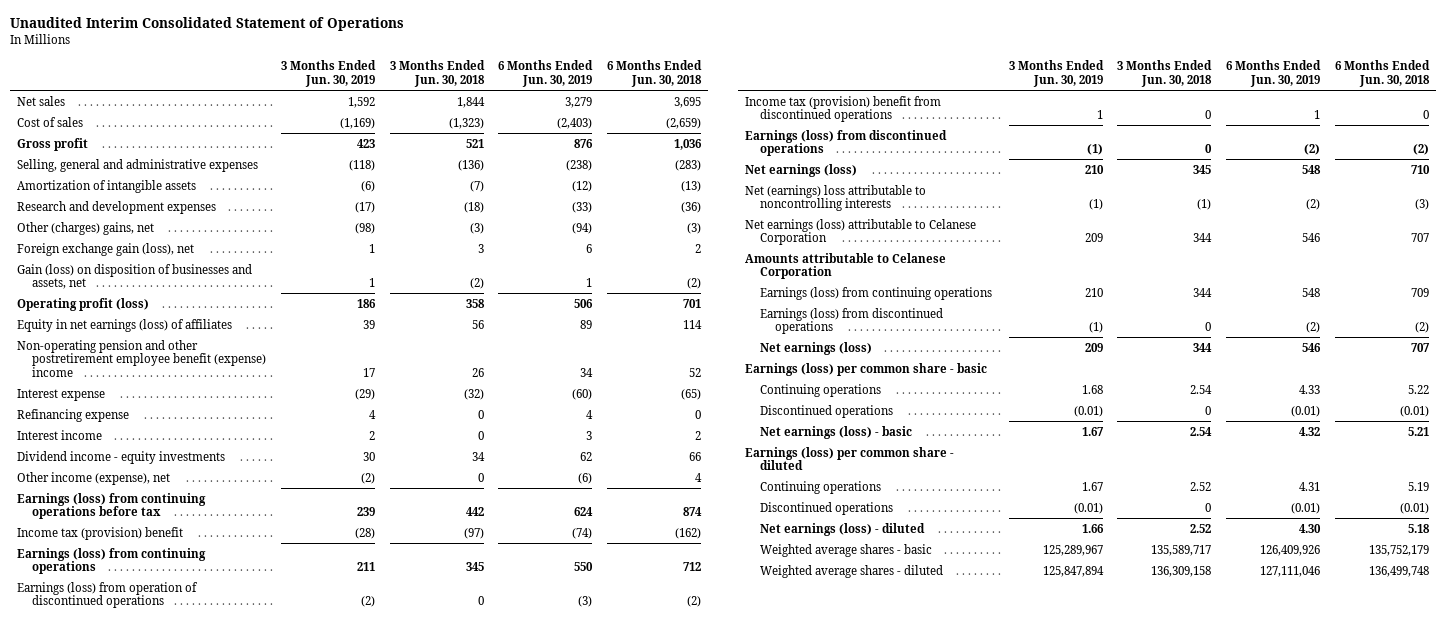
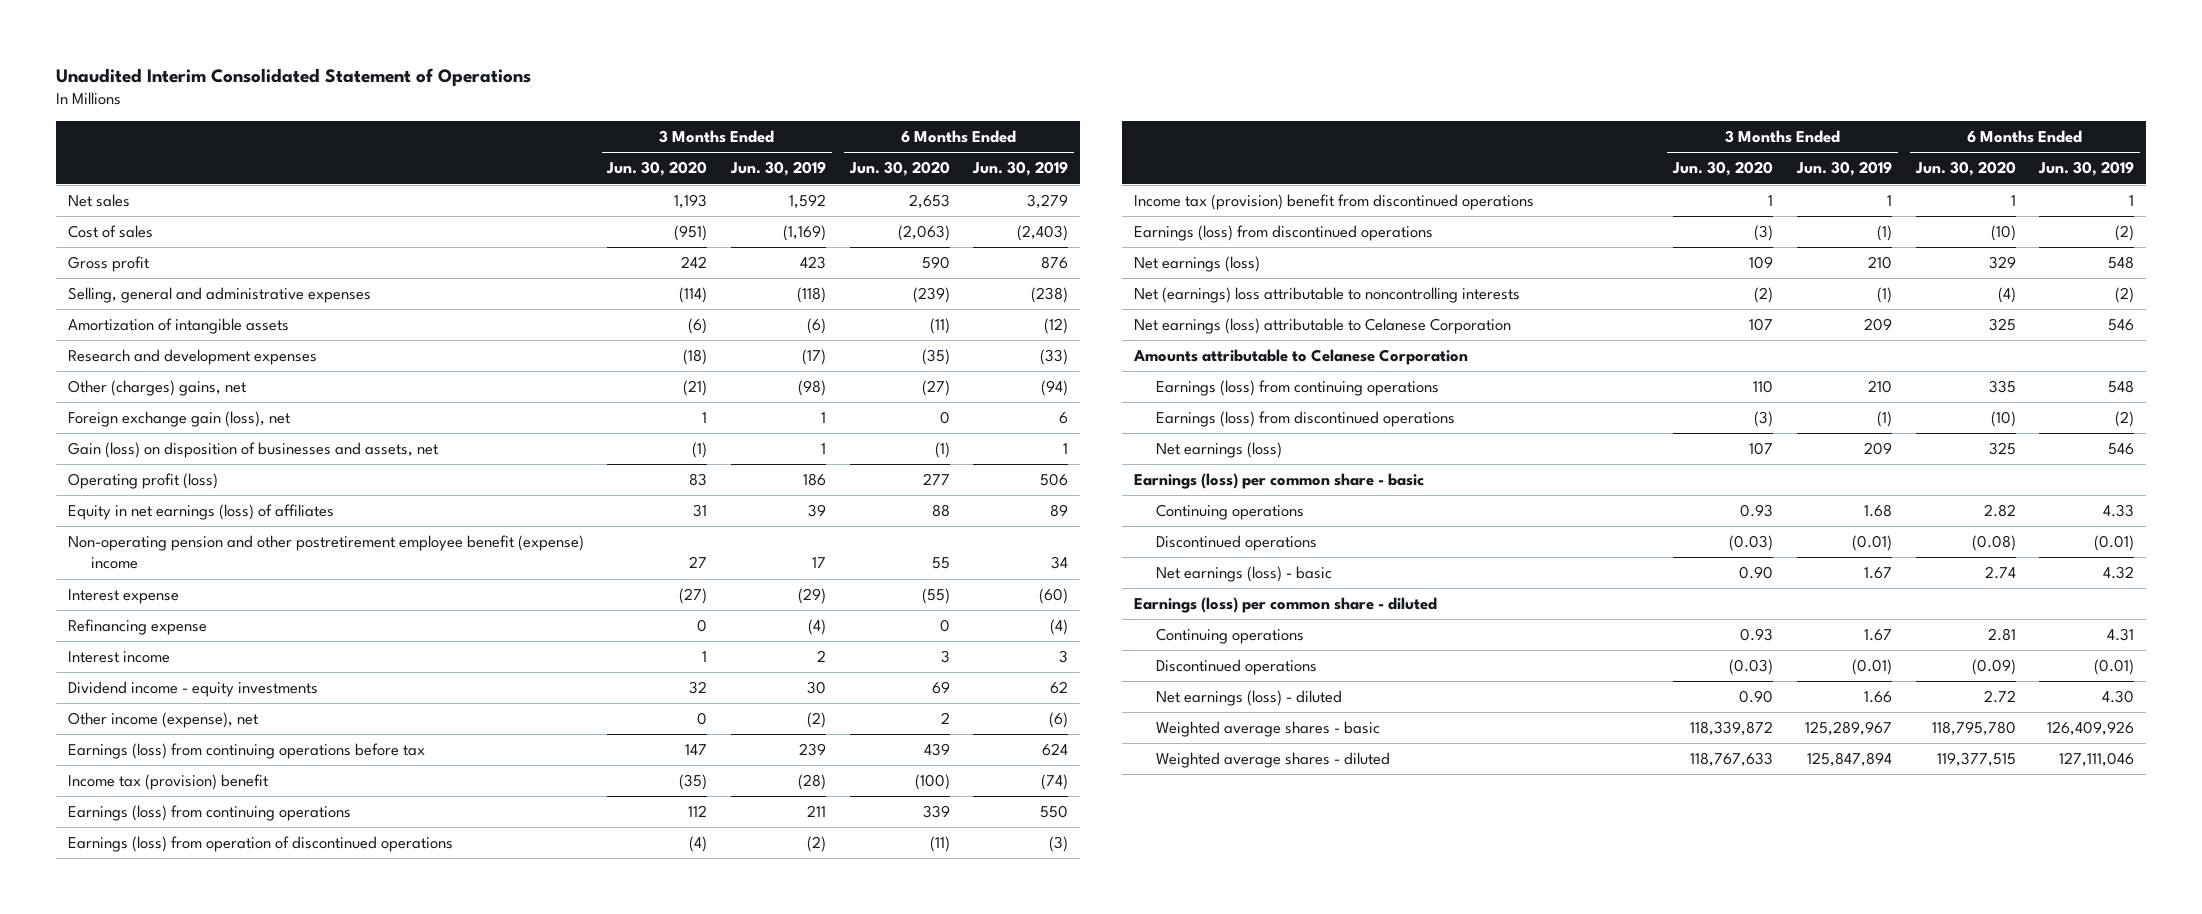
[389,60,485,87] 3 Months Ended Jun. 30, 2018 -> none
[607,60,703,87] 6 Months Ended Jun. 30, 2018 -> none
none -> [606,161,708,177] Jun. 30, 2020
none -> [848,161,950,177] Jun. 30, 2020
[368,409,376,419] 4 -> [808,619,827,636] (4)
[586,409,594,419] 4 -> [1050,619,1069,636] (4)

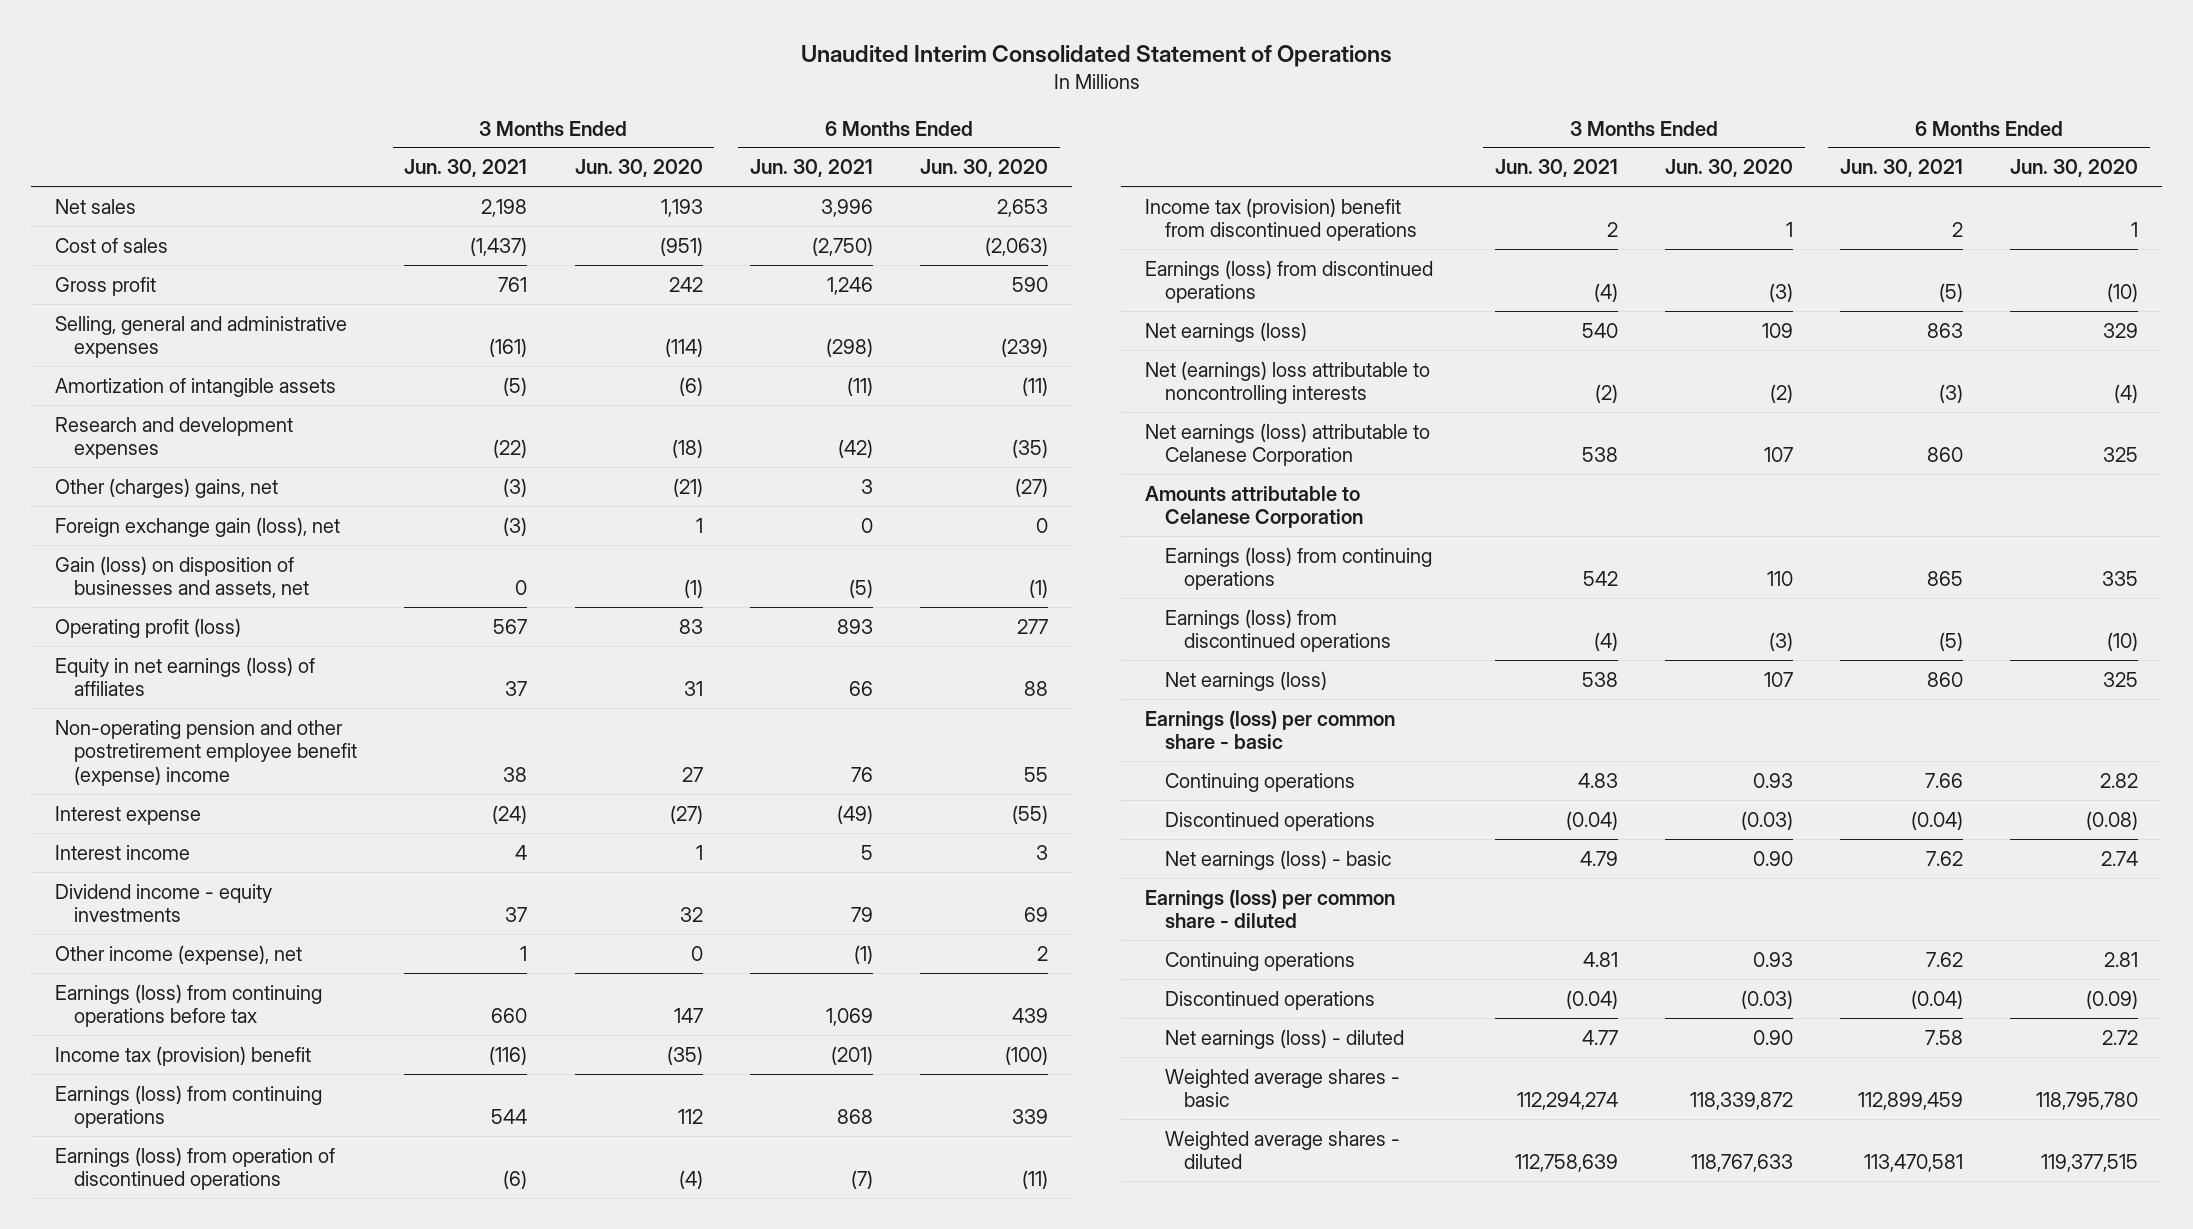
[730,161,827,177] Jun. 30, 2019 -> none
[972,161,1069,177] Jun. 30, 2019 -> none
none -> [404,159,528,178] Jun. 30, 2021
none -> [749,159,873,178] Jun. 30, 2021
[67,619,207,636] Refinancing expense -> none

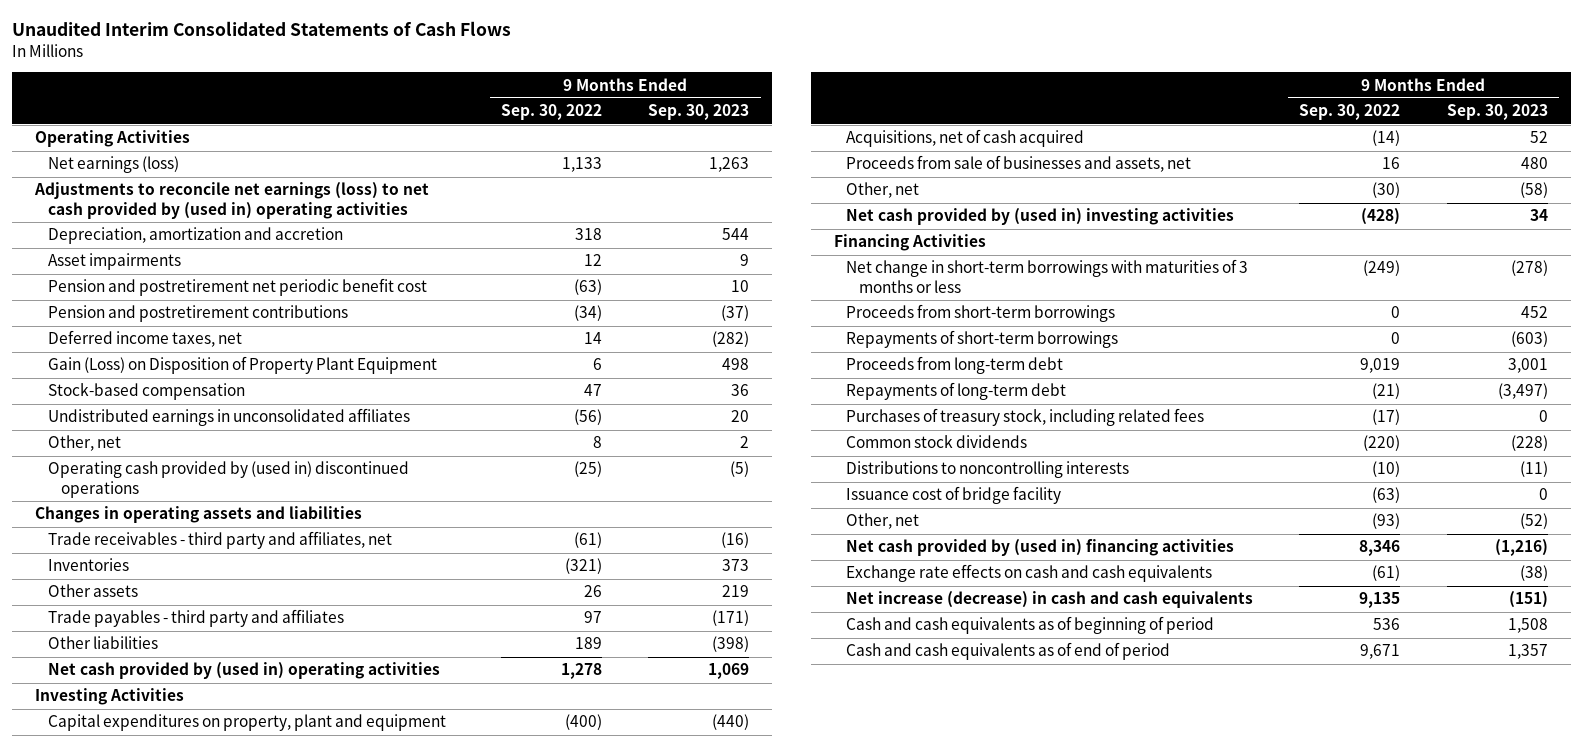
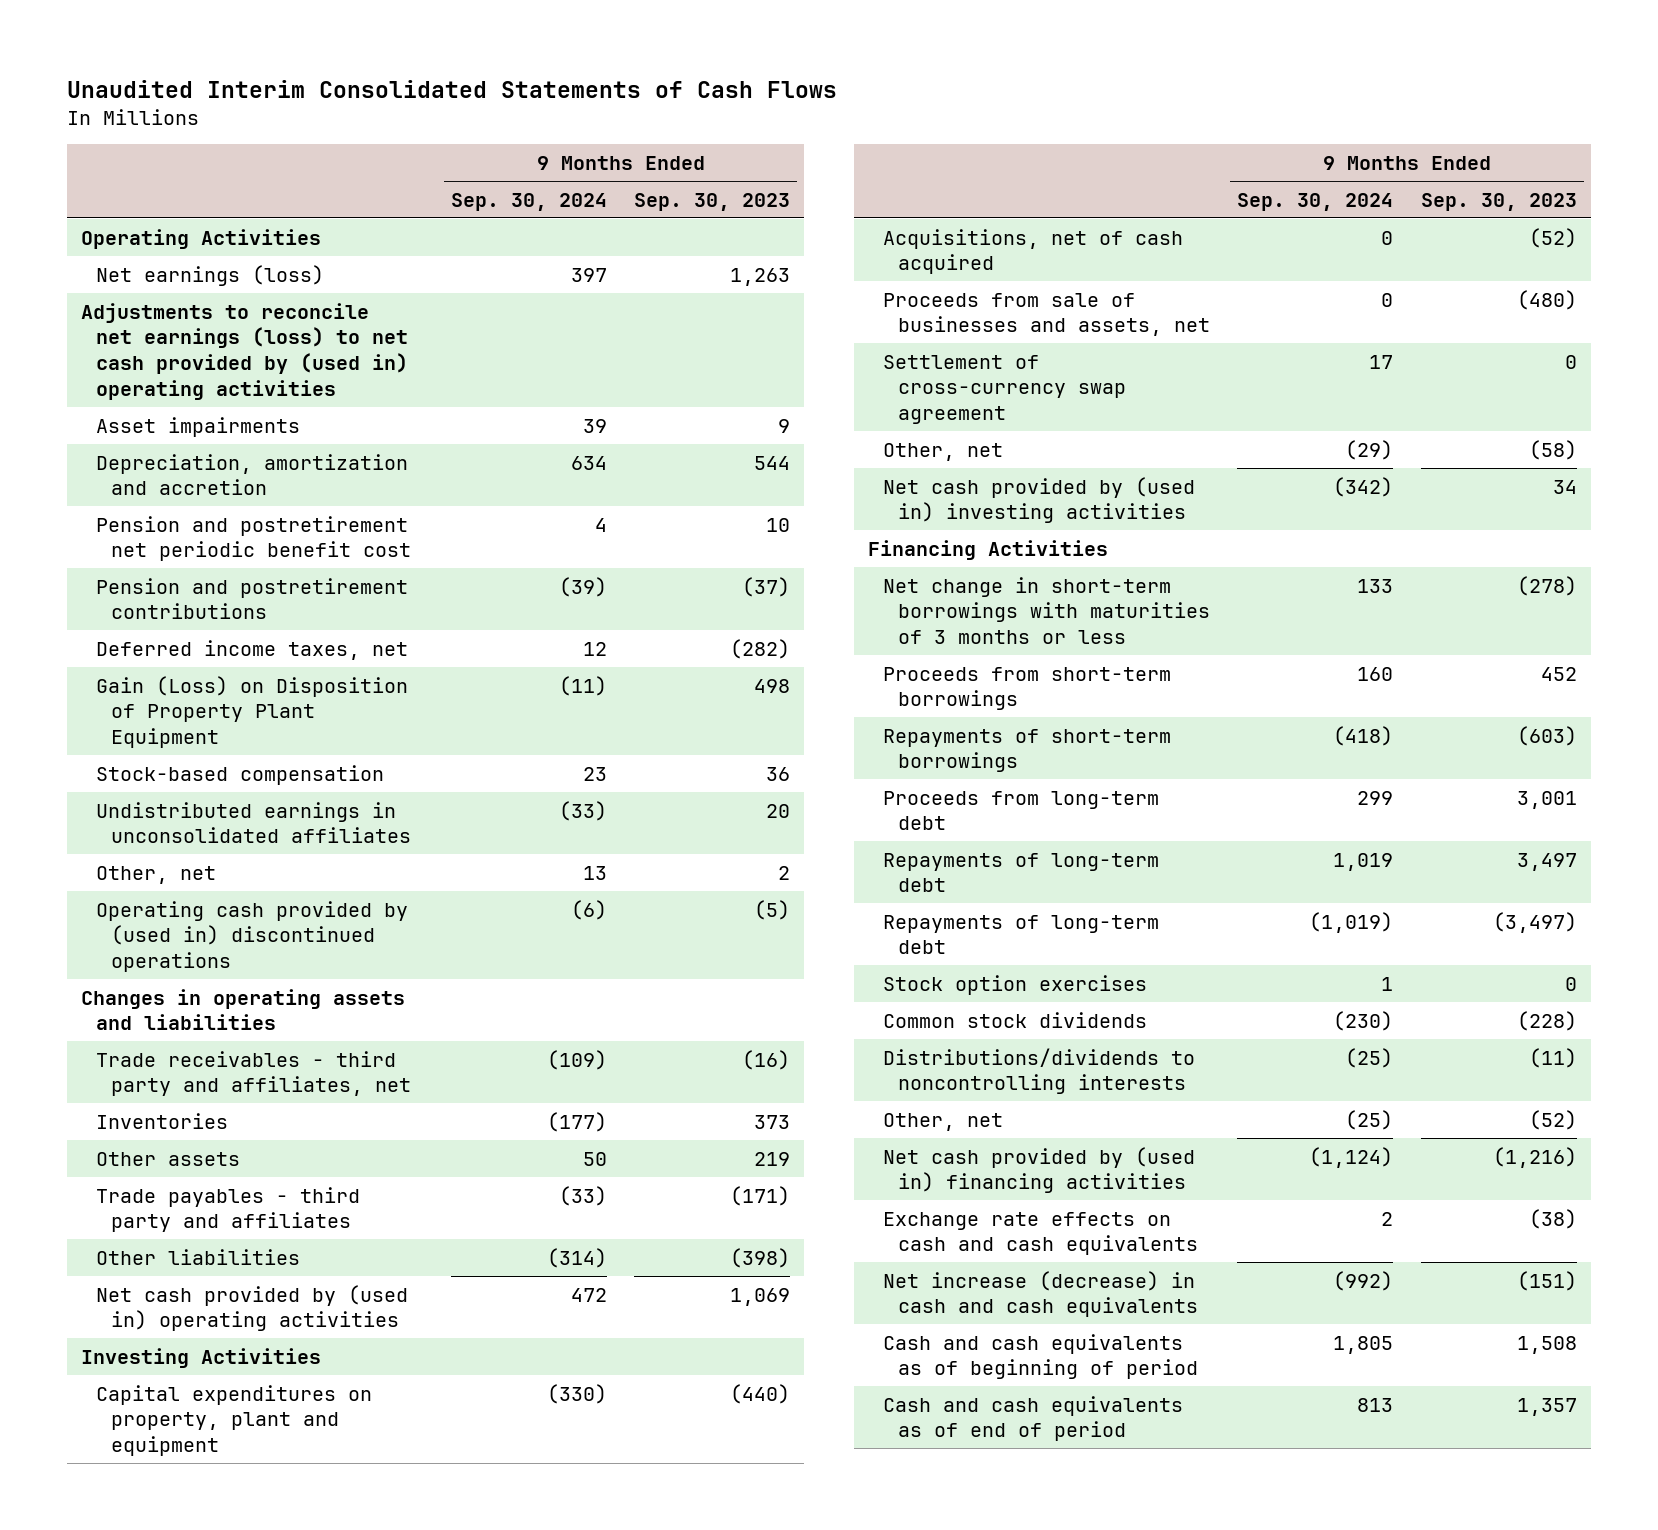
[501,104,603,121] Sep. 30, 2022 -> none
none -> [450,192,607,211] Sep. 30, 2024
[48,227,344,245] Depreciation, amortization and accretion -> [96,453,409,496] Depreciation, amortization and accretion
[1529,131,1548,144] 52 -> [1529,227,1578,248] (52)
[1520,157,1548,170] 480 -> [1517,289,1578,310] (480)
none -> [882,354,1126,424] Settlement of cross-currency swap agreement
none -> [882,852,1159,893] Repayments of long-term debt
[846,408,1205,427] Purchases of treasury stock, including related fees -> none
none -> [882,974,1147,995] Stock option exercises
[846,486,1062,505] Issuance cost of bridge facility -> none
[846,461,1130,479] Distributions to noncontrolling interests -> [882,1047,1195,1095] Distributions/dividends to noncontrolling interests

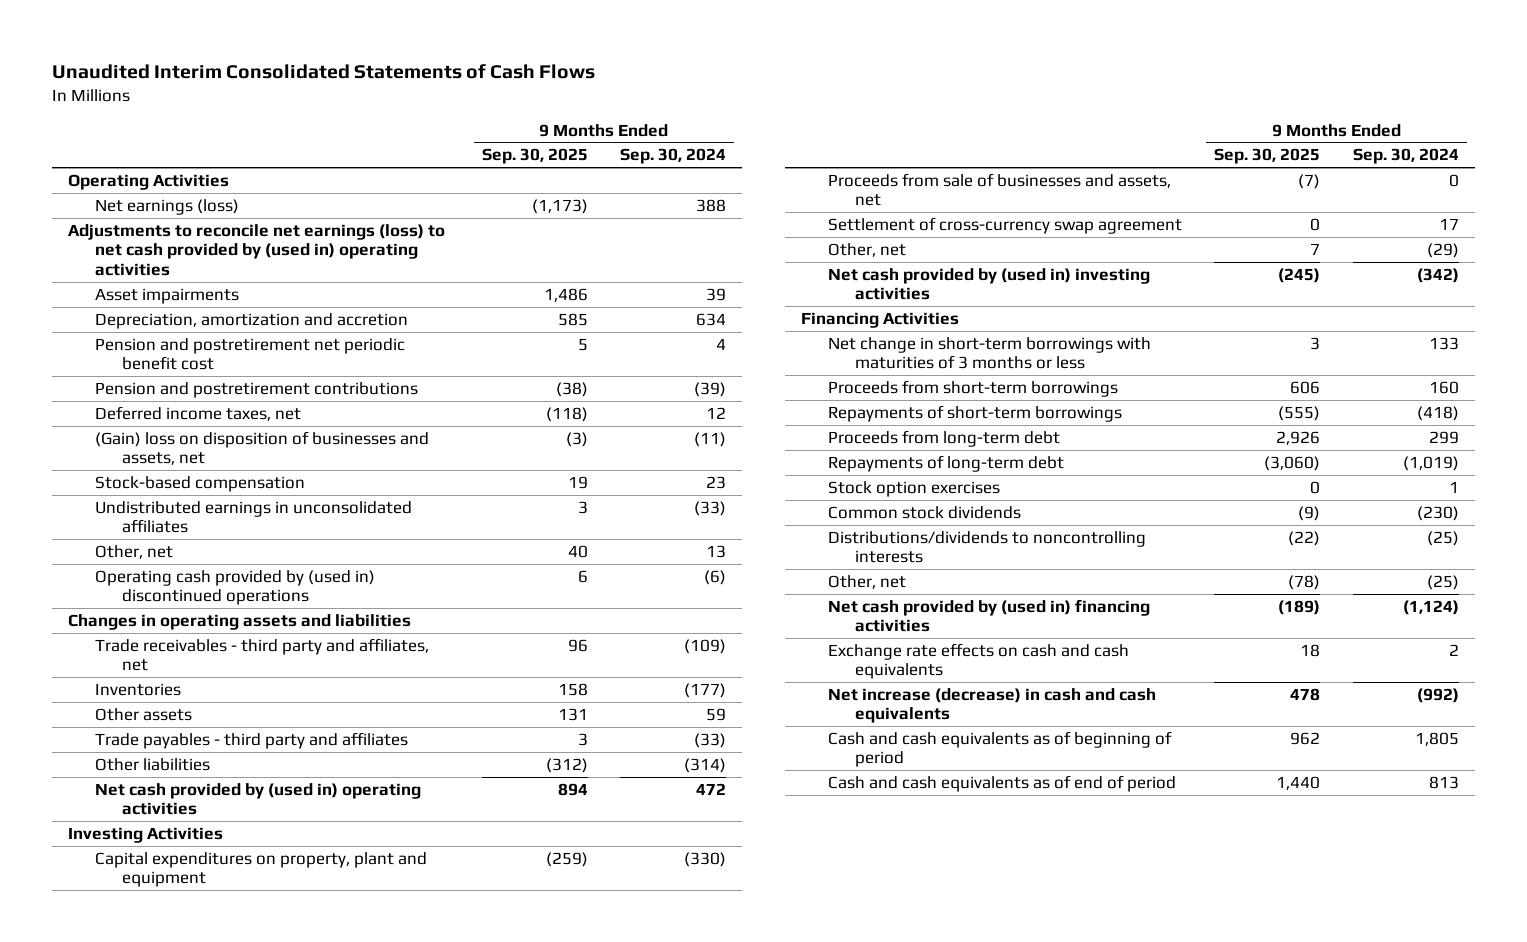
[634,192,791,211] Sep. 30, 2023 -> none
none -> [481,148,588,165] Sep. 30, 2025
[570,267,607,282] 397 -> [696,198,727,212] 388
[96,675,409,748] Gain (Loss) on Disposition of Property Plant Equipment -> [95,430,430,466] (Gain) loss on disposition of businesses and assets, net
[582,1151,607,1166] 50 -> [706,707,727,721] 59
[882,228,1183,275] Acquisitions, net of cash acquired -> none
[882,852,1159,893] Repayments of long-term debt -> none

